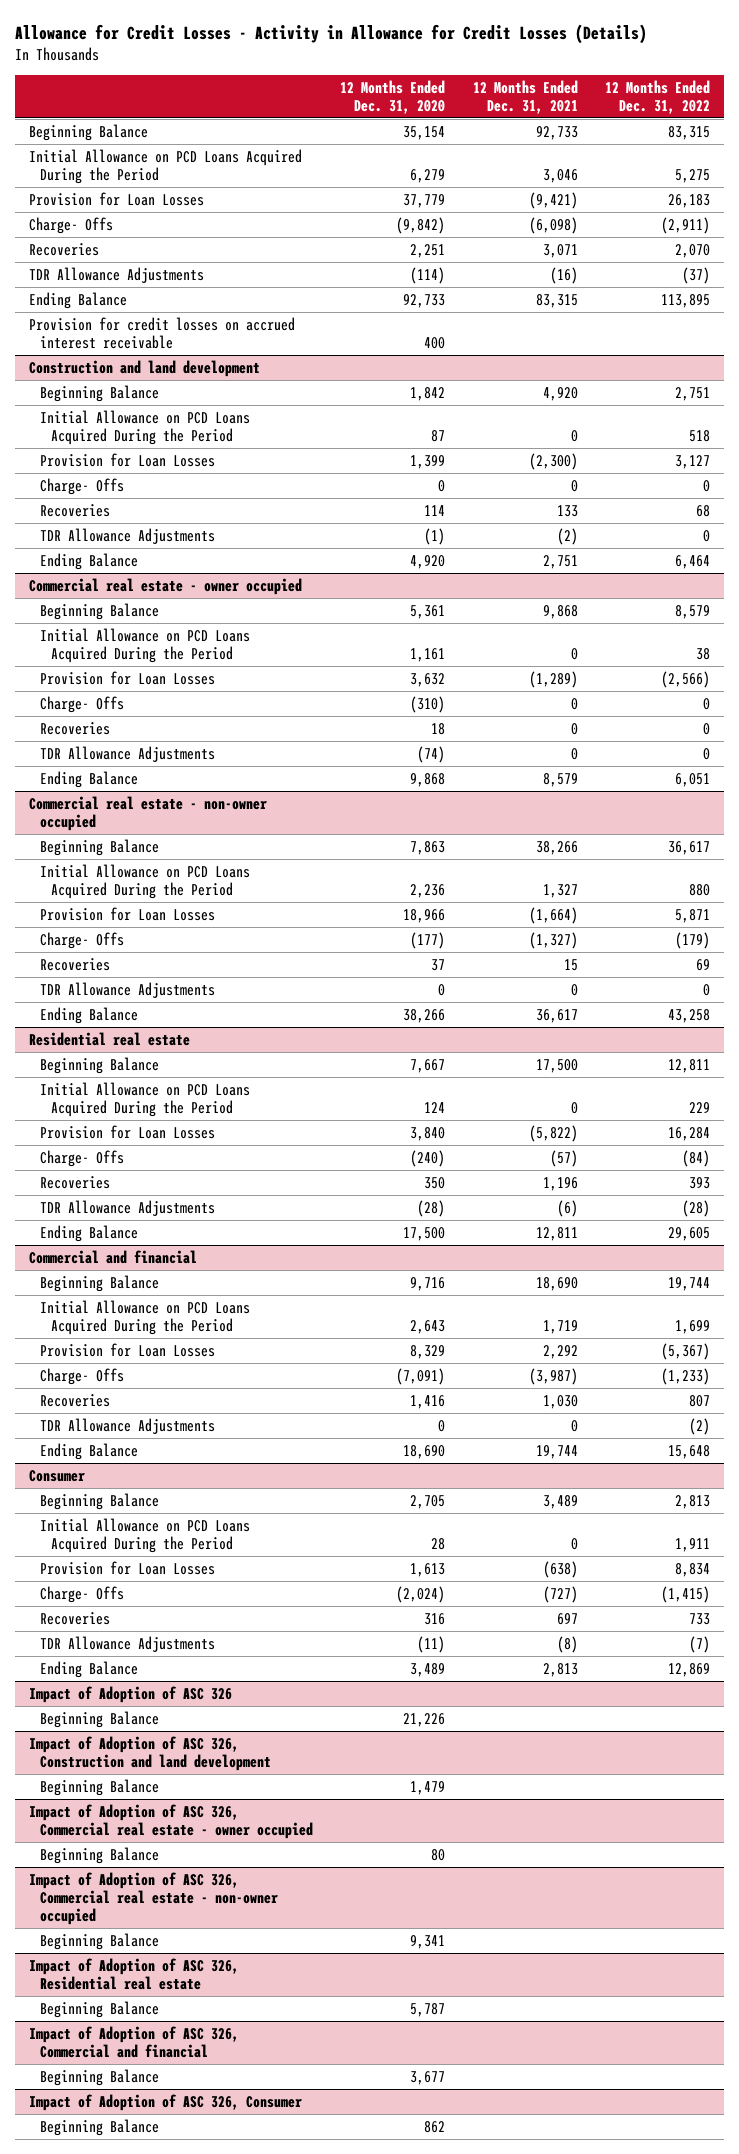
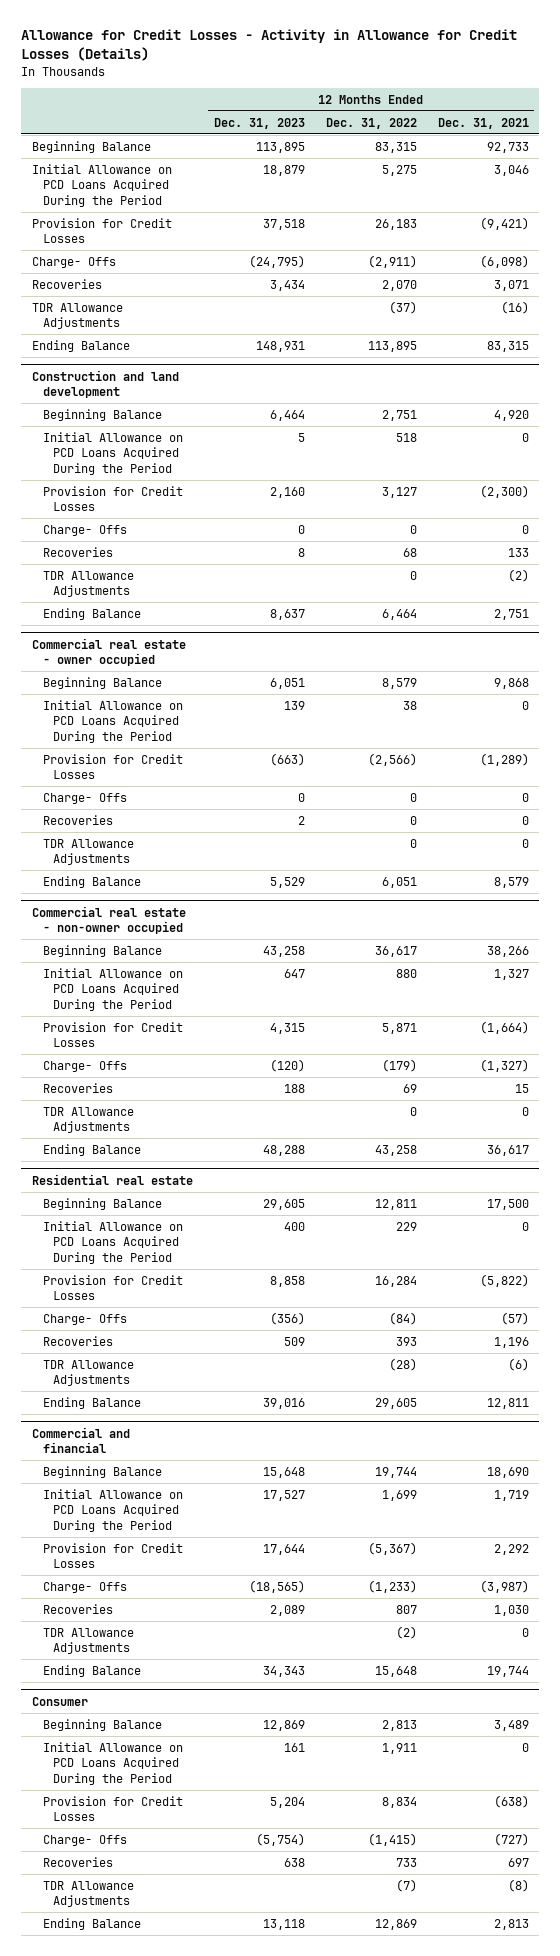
[340,79,446,114] 12 Months Ended Dec. 31, 2020 -> none
none -> [213,117,305,129] Dec. 31, 2023
[28,191,204,206] Provision for Loan Losses -> [31,217,172,244] Provision for Credit Losses
[28,316,295,349] Provision for credit losses on accrued interest receivable -> none
[39,452,215,467] Provision for Loan Losses -> [42,485,183,512] Provision for Credit Losses
[39,670,215,685] Provision for Loan Losses -> [42,753,183,780] Provision for Credit Losses
[39,906,215,921] Provision for Loan Losses -> [42,1021,183,1048] Provision for Credit Losses
[39,1124,215,1139] Provision for Loan Losses -> [42,1274,183,1301] Provision for Credit Losses
[39,1342,215,1357] Provision for Loan Losses -> [42,1542,183,1569] Provision for Credit Losses
[39,1560,215,1575] Provision for Loan Losses -> [42,1795,183,1822] Provision for Credit Losses
[28,1685,232,1703] Impact of Adoption of ASC 326 -> none
[39,1710,159,1728] Beginning Balance -> none
[28,1735,271,1771] Impact of Adoption of ASC 326, Construction and land development -> none
[39,1778,159,1796] Beginning Balance -> none
[28,1803,313,1839] Impact of Adoption of ASC 326, Commercial real estate - owner occupied -> none
[39,1846,159,1864] Beginning Balance -> none
[28,1871,278,1926] Impact of Adoption of ASC 326, Commercial real estate - non-owner occupied -> none
[39,1932,159,1950] Beginning Balance -> none
[28,1957,239,1990] Impact of Adoption of ASC 326, Residential real estate -> none
[39,2000,159,2018] Beginning Balance -> none
[28,2025,239,2058] Impact of Adoption of ASC 326, Commercial and financial -> none
[39,2068,159,2086] Beginning Balance -> none
[28,2093,302,2111] Impact of Adoption of ASC 326, Consumer -> none
[39,2118,159,2136] Beginning Balance -> none

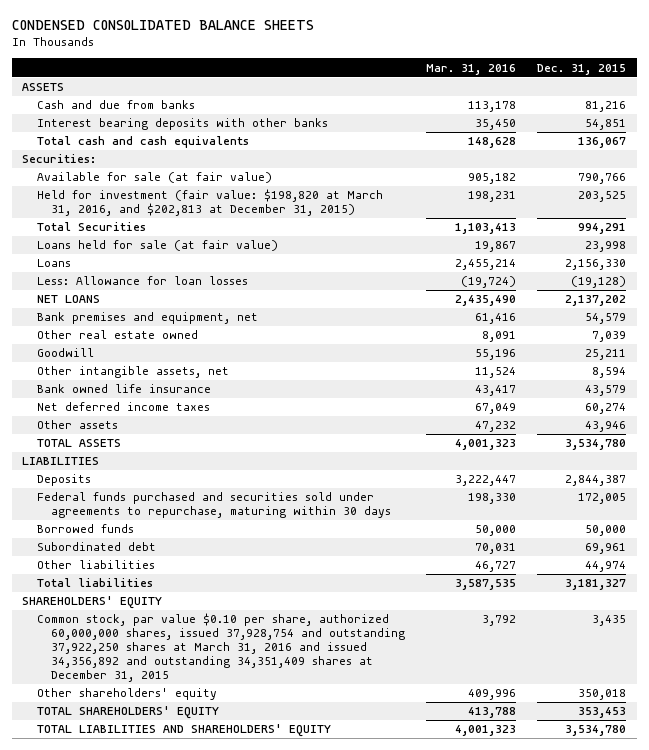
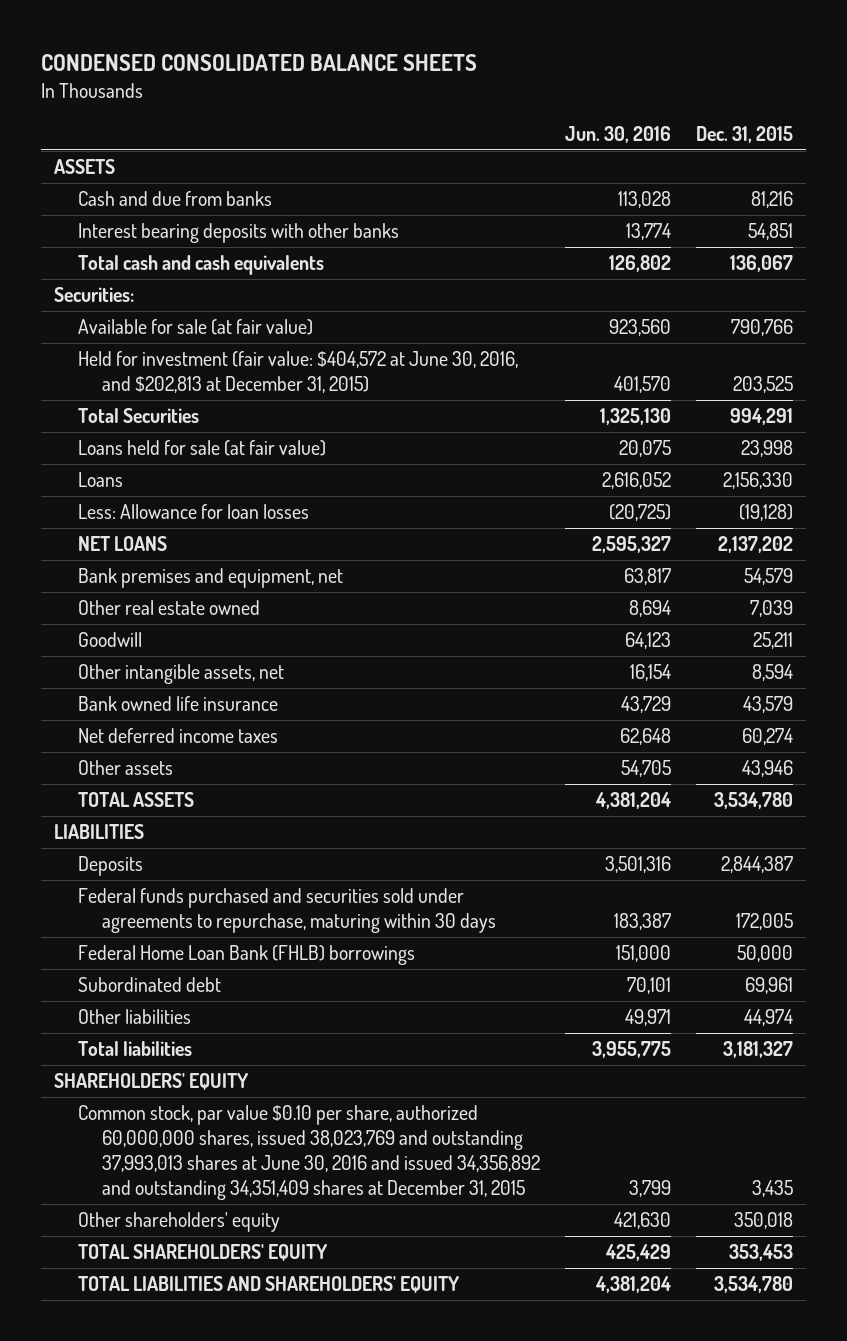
[426,63,517,75] Mar. 31, 2016 -> none
none -> [565,125,672,143] Jun. 30, 2016
[36,189,383,217] Held for investment (fair value: $198,820 at March 31, 2016, and $202,813 at December 31, 2015) -> [77,351,518,394] Held for investment (fair value: $404,572 at June 30, 2016, and $202,813 at December 31, 2015)
[36,524,134,534] Borrowed funds -> [77,945,415,966] Federal Home Loan Bank (FHLB) borrowings
[36,613,406,683] Common stock, par value $0.10 per share, authorized 60,000,000 shares, issued 37,928,754 and outstanding 37,922,250 shares at March 31, 2016 and issued 34,356,892 and outstanding 34,351,409 shares at December 31, 2015 -> [77,1105,540,1200] Common stock, par value $0.10 per share, authorized 60,000,000 shares, issued 38,023,769 and outstanding 37,993,013 shares at June 30, 2016 and issued 34,356,892 and outstanding 34,351,409 shares at December 31, 2015

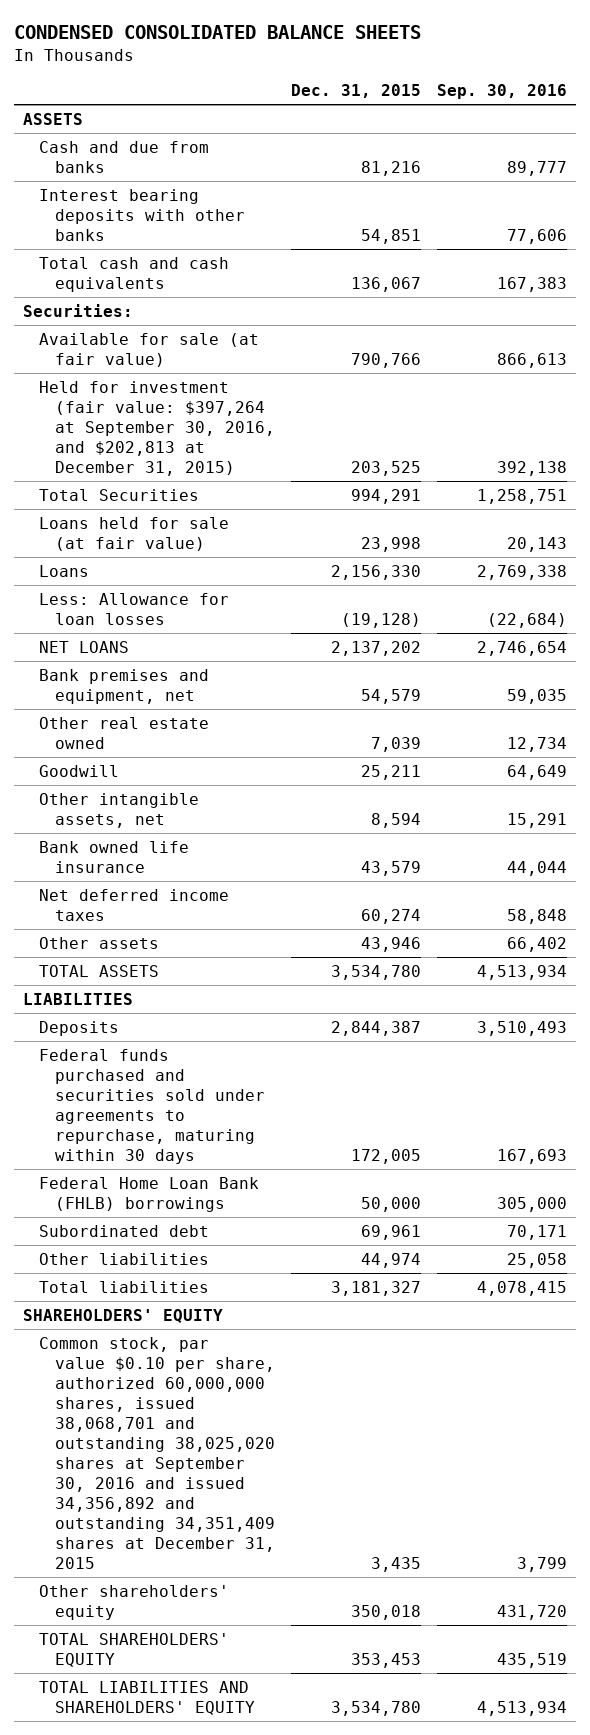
[565,125,672,143] Jun. 30, 2016 -> none
none -> [437,84,568,100] Sep. 30, 2016
[77,351,518,394] Held for investment (fair value: $404,572 at June 30, 2016, and $202,813 at December 31, 2015) -> [38,380,275,476] Held for investment (fair value: $397,264 at September 30, 2016, and $202,813 at December 31, 2015)
[77,1105,540,1200] Common stock, par value $0.10 per share, authorized 60,000,000 shares, issued 38,023,769 and outstanding 37,993,013 shares at June 30, 2016 and issued 34,356,892 and outstanding 34,351,409 shares at December 31, 2015 -> [38,1336,275,1569] Common stock, par value $0.10 per share, authorized 60,000,000 shares, issued 38,068,701 and outstanding 38,025,020 shares at September 30, 2016 and issued 34,356,892 and outstanding 34,351,409 shares at December 31, 2015

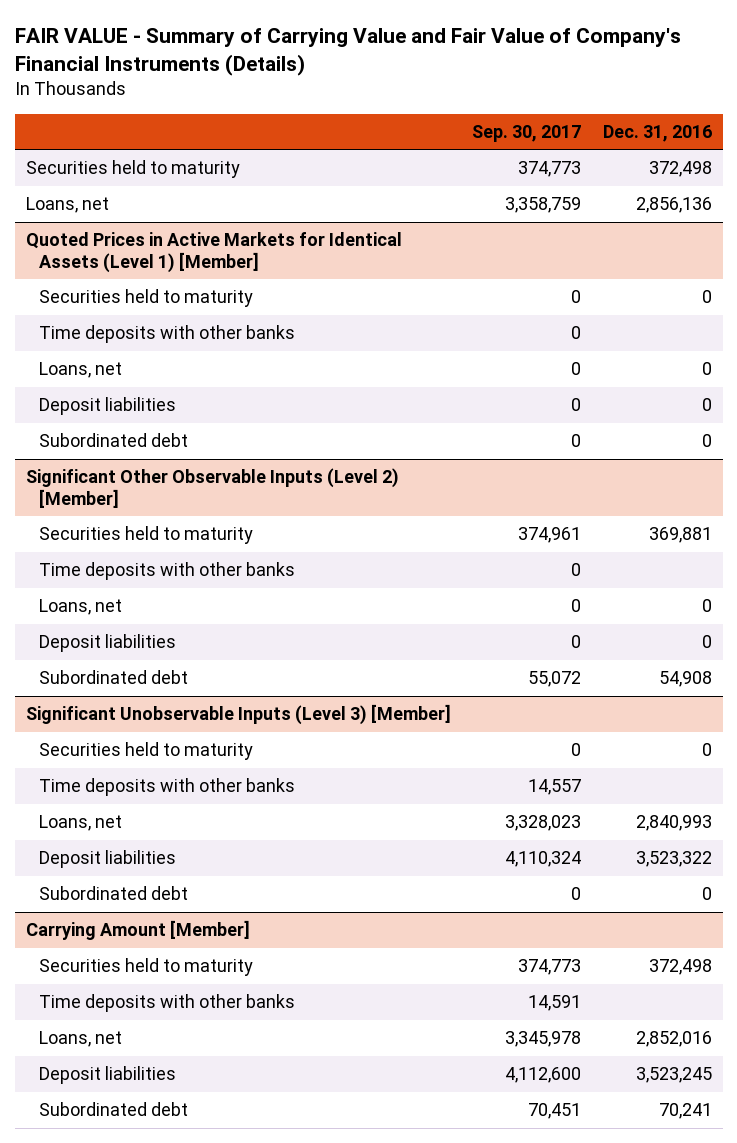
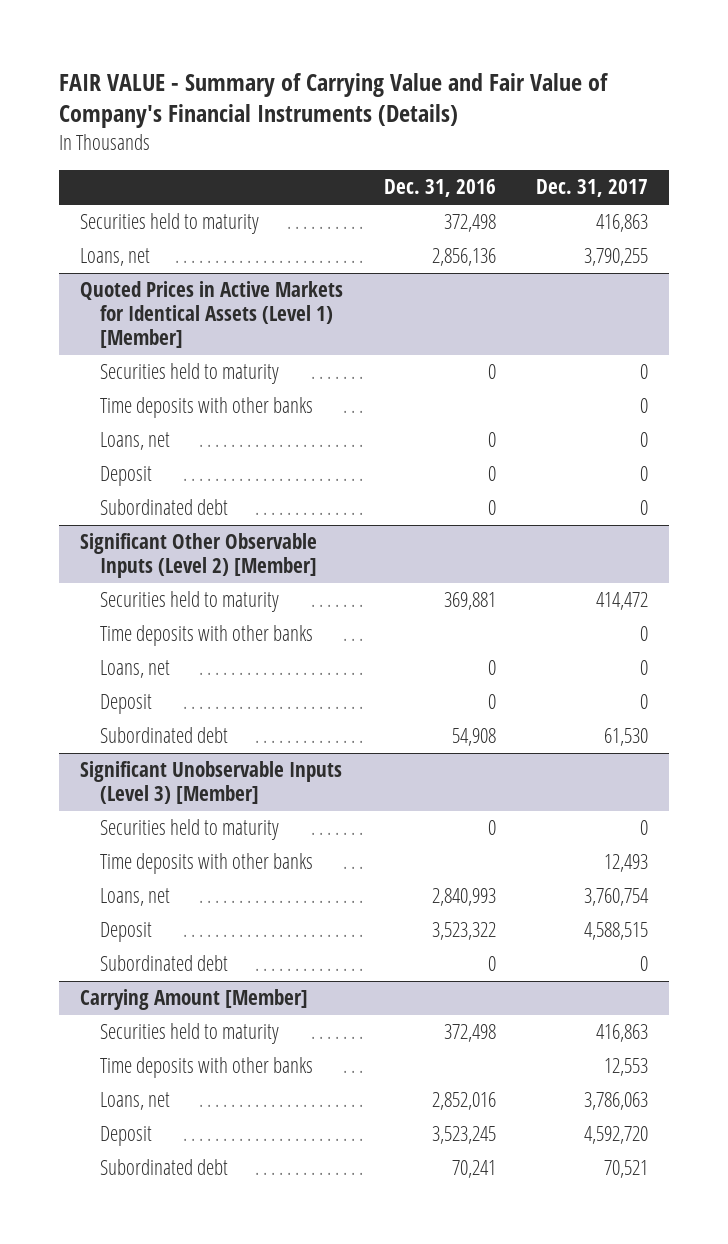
[472,124,582,142] Sep. 30, 2017 -> none
none -> [536,179,649,198] Dec. 31, 2017
[38,397,176,416] Deposit liabilities -> [99,466,152,487] Deposit
[38,634,176,653] Deposit liabilities -> [99,694,152,715] Deposit
[38,850,176,869] Deposit liabilities -> [99,922,152,943] Deposit
[38,1066,176,1085] Deposit liabilities -> [99,1126,152,1147] Deposit

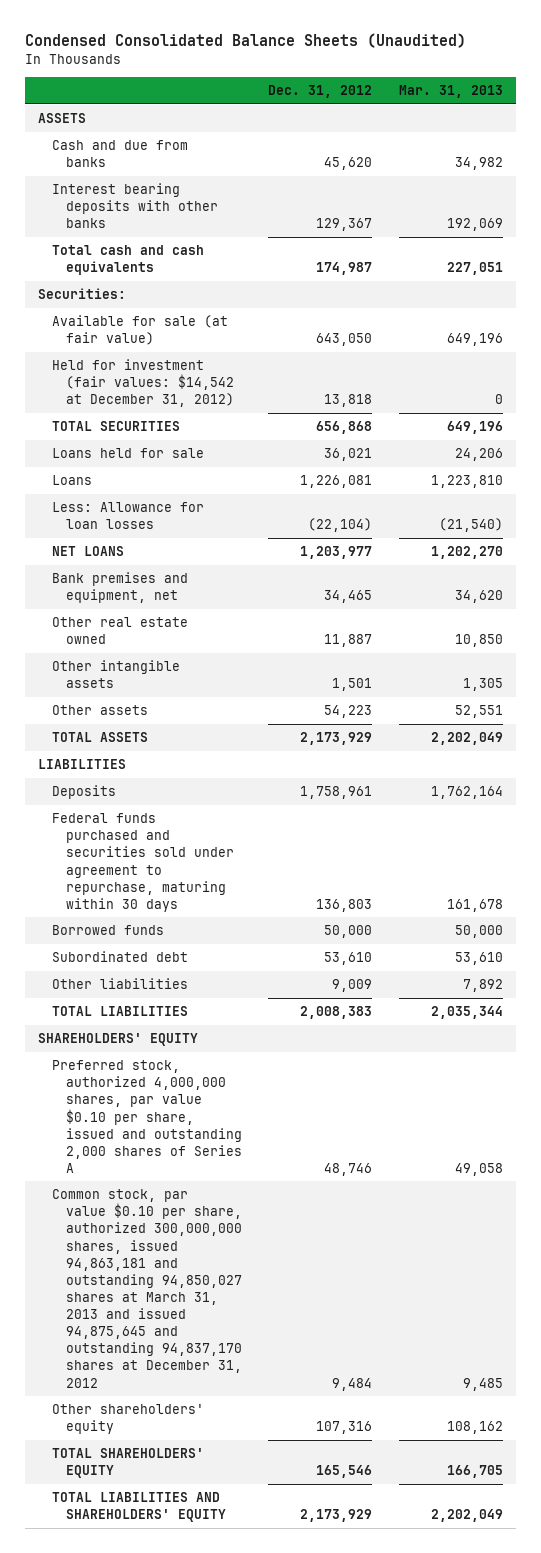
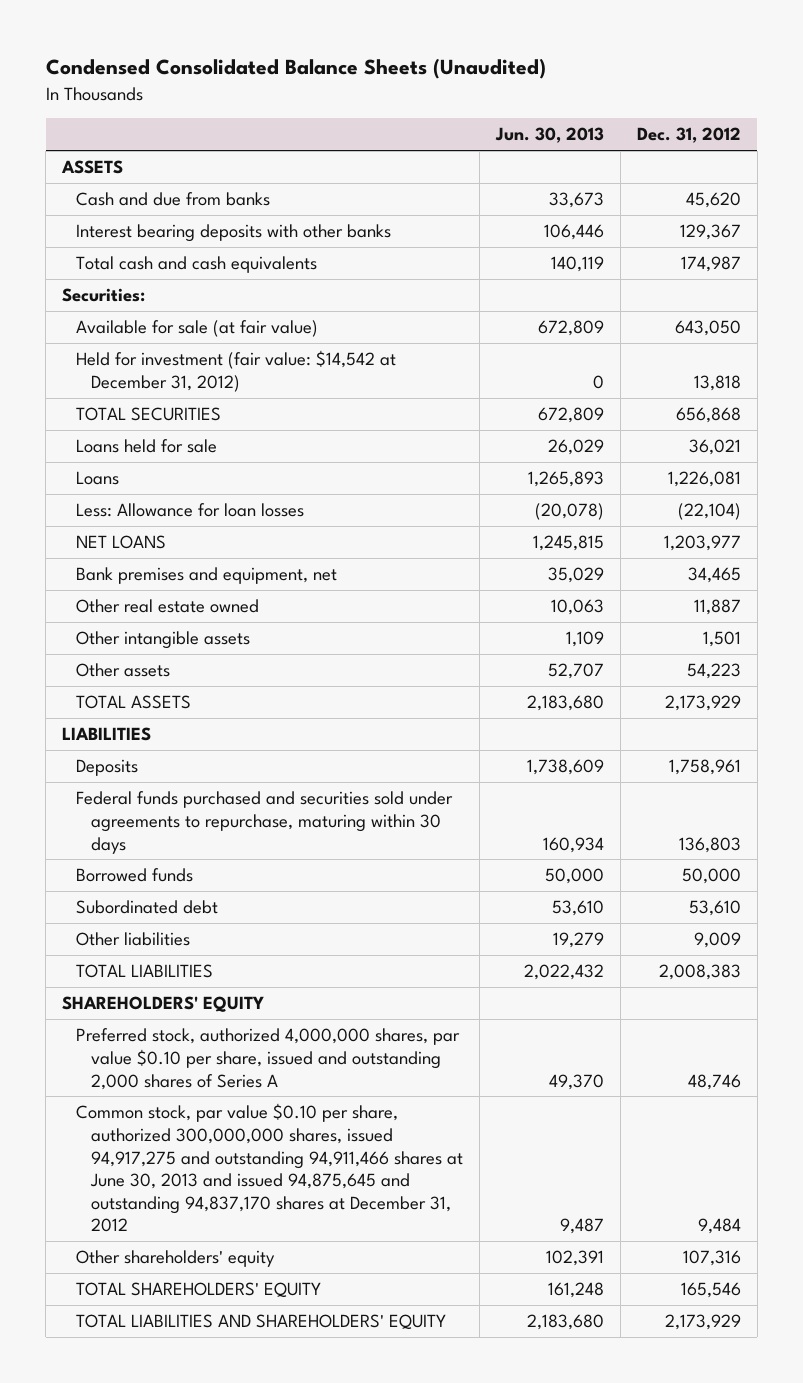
[398,85,503,99] Mar. 31, 2013 -> none
none -> [494,127,604,144] Jun. 30, 2013
[52,359,235,408] Held for investment (fair values: $14,542 at December 31, 2012) -> [76,350,397,392] Held for investment (fair value: $14,542 at December 31, 2012)
[52,813,235,912] Federal funds purchased and securities sold under agreement to repurchase, maturing within 30 days -> [76,791,454,854] Federal funds purchased and securities sold under agreements to repurchase, maturing within 30 days
[52,1189,243,1388] Common stock, par value $0.10 per share, authorized 300,000,000 shares, issued 94,863,181 and outstanding 94,850,027 shares at March 31, 2013 and issued 94,875,645 and outstanding 94,837,170 shares at December 31, 2012 -> [76,1103,463,1233] Common stock, par value $0.10 per share, authorized 300,000,000 shares, issued 94,917,275 and outstanding 94,911,466 shares at June 30, 2013 and issued 94,875,645 and outstanding 94,837,170 shares at December 31, 2012

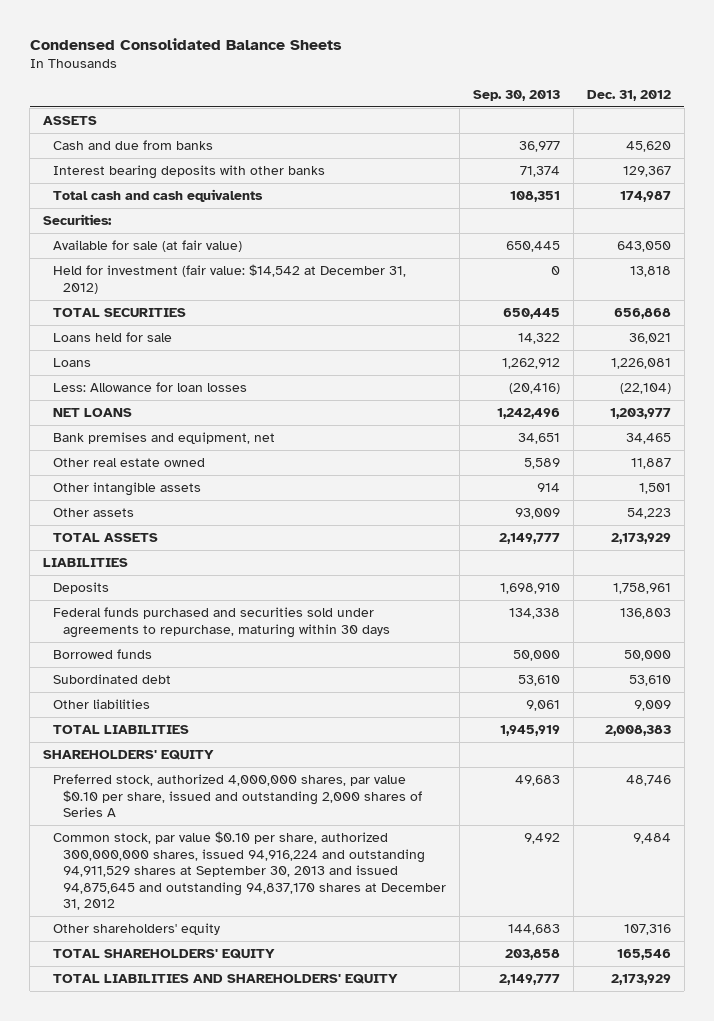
[45,58,546,80] Condensed Consolidated Balance Sheets (Unaudited) -> [29,38,342,51] Condensed Consolidated Balance Sheets
[494,127,604,144] Jun. 30, 2013 -> none
none -> [472,89,560,101] Sep. 30, 2013
[76,1103,463,1233] Common stock, par value $0.10 per share, authorized 300,000,000 shares, issued 94,917,275 and outstanding 94,911,466 shares at June 30, 2013 and issued 94,875,645 and outstanding 94,837,170 shares at December 31, 2012 -> [53,830,447,911] Common stock, par value $0.10 per share, authorized 300,000,000 shares, issued 94,916,224 and outstanding 94,911,529 shares at September 30, 2013 and issued 94,875,645 and outstanding 94,837,170 shares at December 31, 2012

